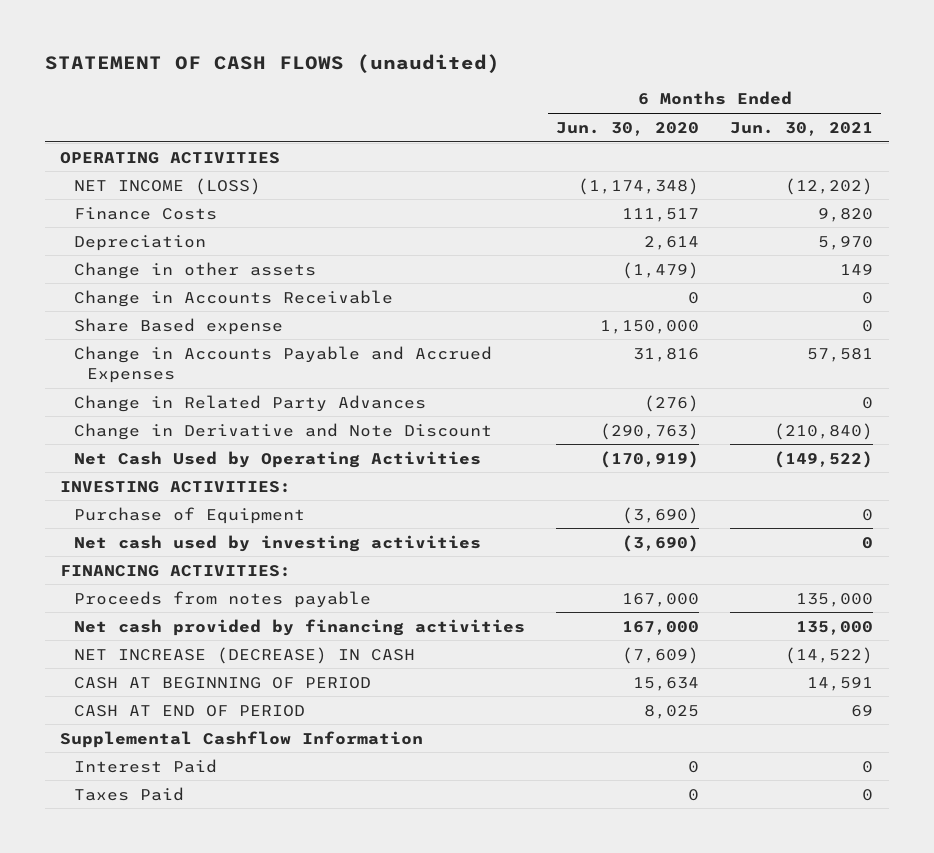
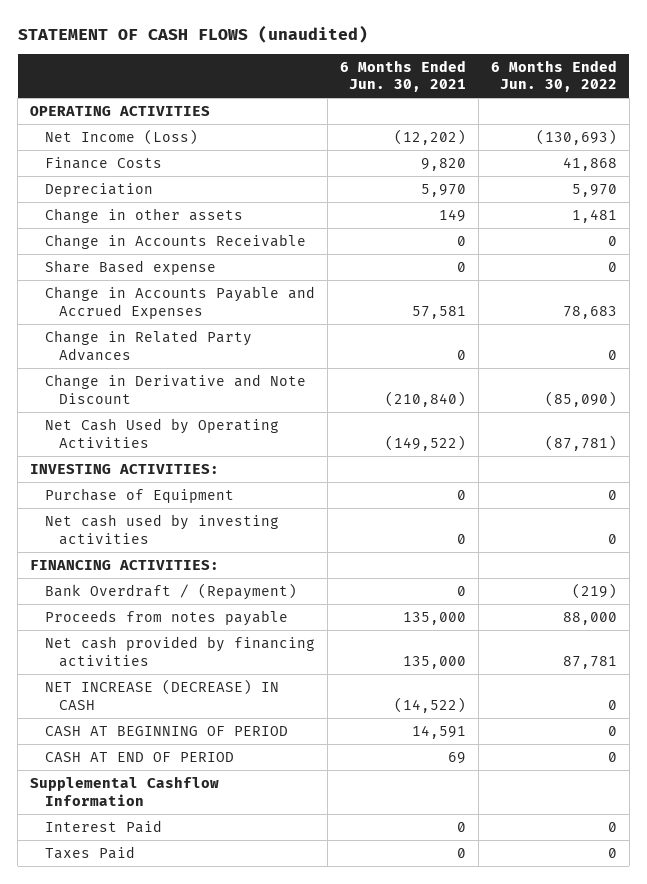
[555,121,699,136] Jun. 30, 2020 -> none
none -> [490,59,617,93] 6 Months Ended Jun. 30, 2022
[73,177,261,195] NET INCOME (LOSS) -> [44,128,198,145] Net Income (Loss)
none -> [44,582,297,600] Bank Overdraft / (Repayment)

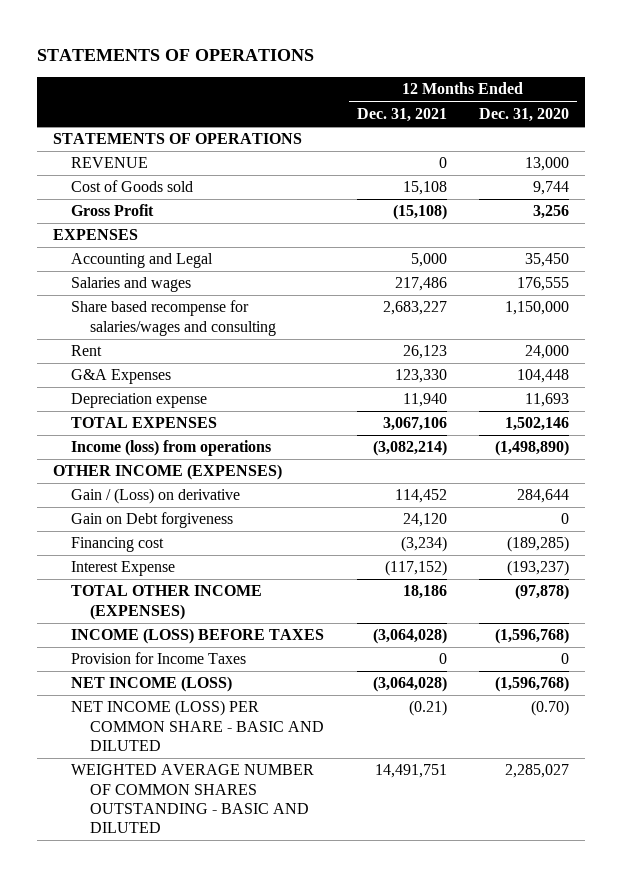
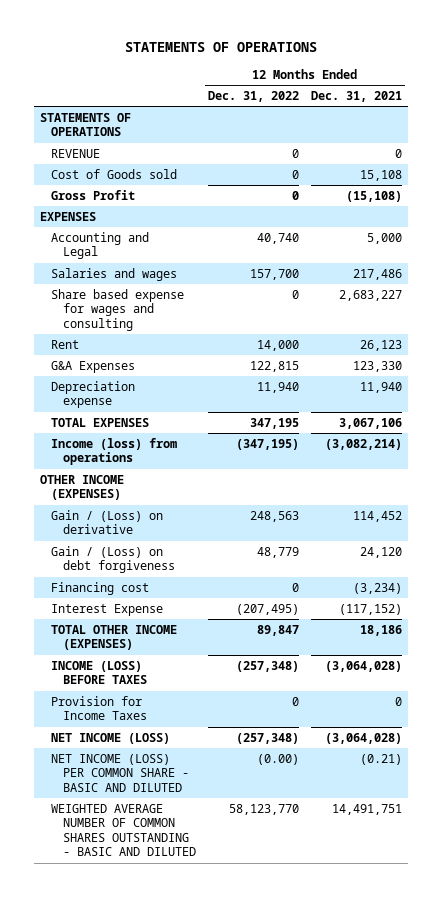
[478,107,569,122] Dec. 31, 2020 -> none
none -> [208,91,300,103] Dec. 31, 2022
[71,300,277,336] Share based recompense for salaries/wages and consulting -> [51,288,185,331] Share based expense for wages and consulting
[71,512,234,529] Gain on Debt forgiveness -> [51,545,176,574] Gain / (Loss) on debt forgiveness

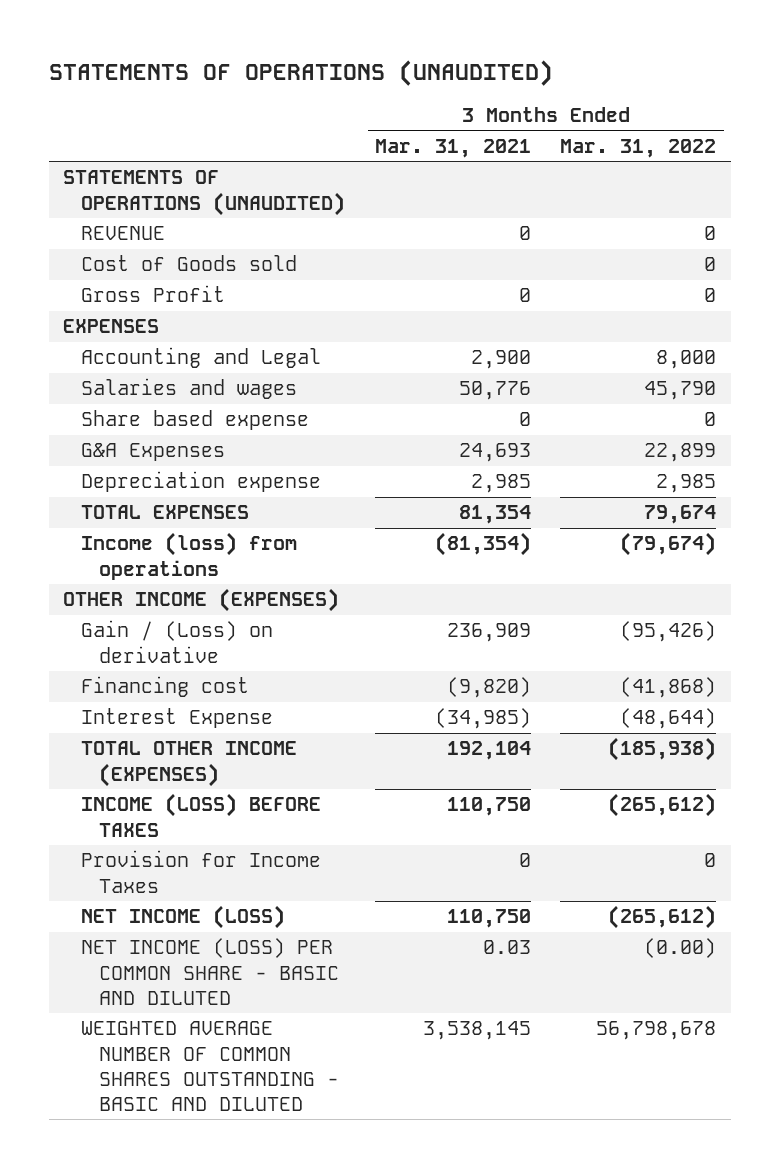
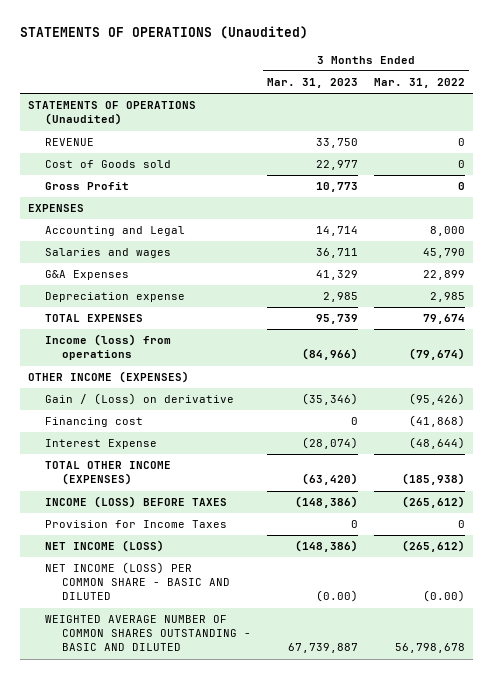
[48,59,553,86] STATEMENTS OF OPERATIONS (UNAUDITED) -> [20,26,309,40] STATEMENTS OF OPERATIONS (Unaudited)
[374,138,531,158] Mar. 31, 2021 -> none
none -> [267,78,359,89] Mar. 31, 2023
[63,170,346,216] STATEMENTS OF OPERATIONS (UNAUDITED) -> [28,101,197,126] STATEMENTS OF OPERATIONS (Unaudited)
[81,410,310,431] Share based expense -> none

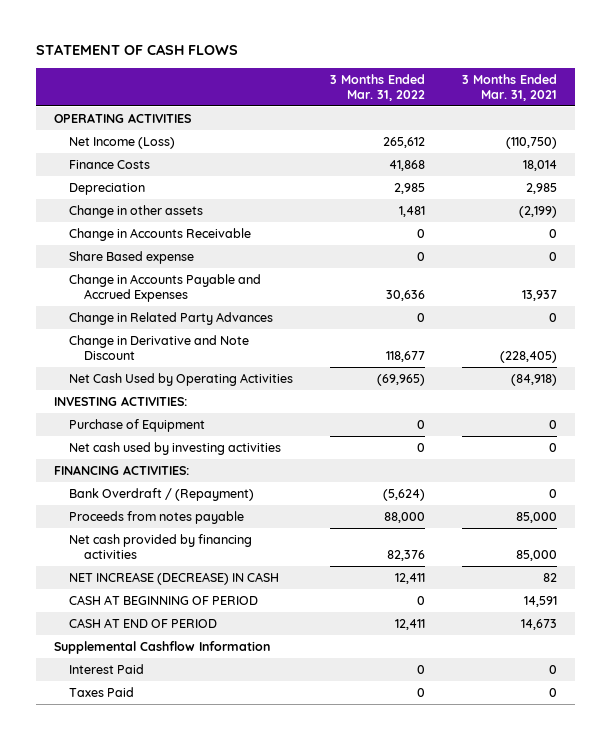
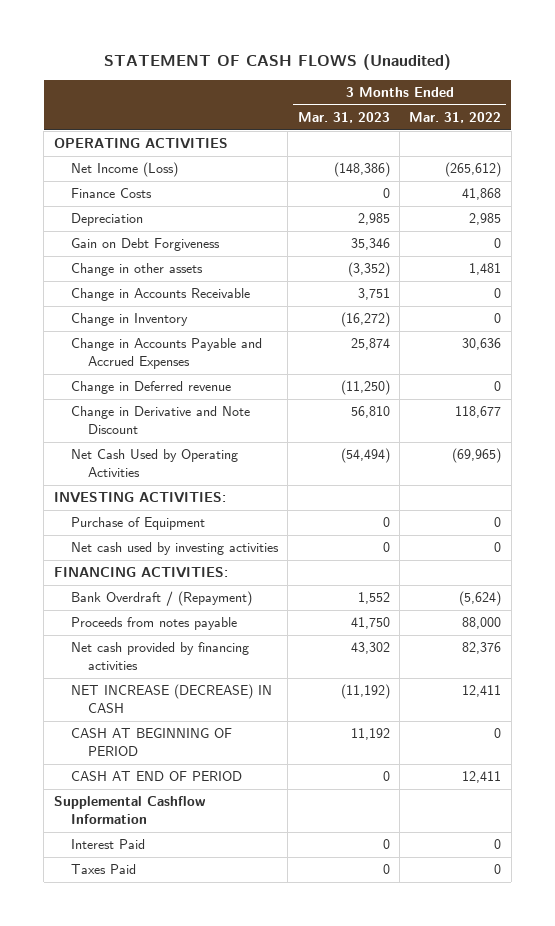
[35,44,238,56] STATEMENT OF CASH FLOWS -> [103,53,451,70] STATEMENT OF CASH FLOWS (Unaudited)
[461,73,557,101] 3 Months Ended Mar. 31, 2021 -> none
none -> [297,112,390,124] Mar. 31, 2023
[383,137,426,149] 265,612 -> [445,162,502,178] (265,612)
none -> [70,238,220,252] Gain on Debt Forgiveness
[69,251,195,265] Share Based expense -> none
none -> [70,313,188,327] Change in Inventory
[69,312,274,326] Change in Related Party Advances -> none
none -> [70,381,231,395] Change in Deferred revenue

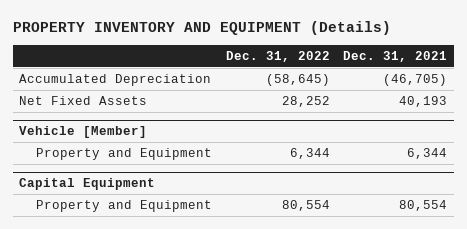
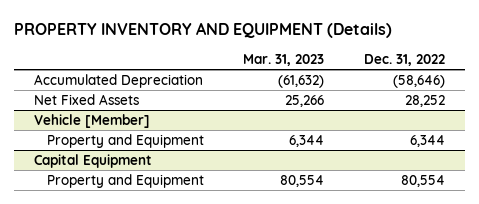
[343,51,448,63] Dec. 31, 2021 -> none
none -> [243,53,325,66] Mar. 31, 2023
[265,74,330,87] (58,645) -> [392,74,445,88] (58,646)

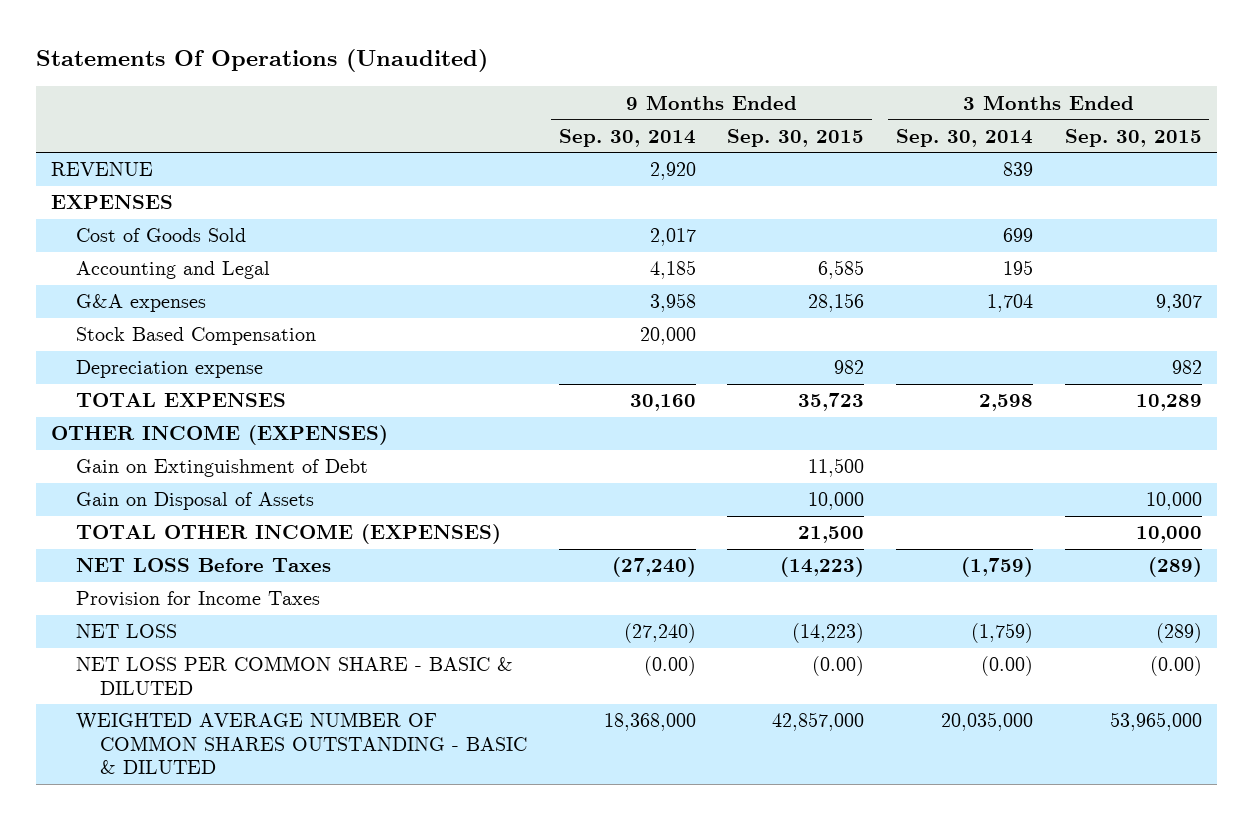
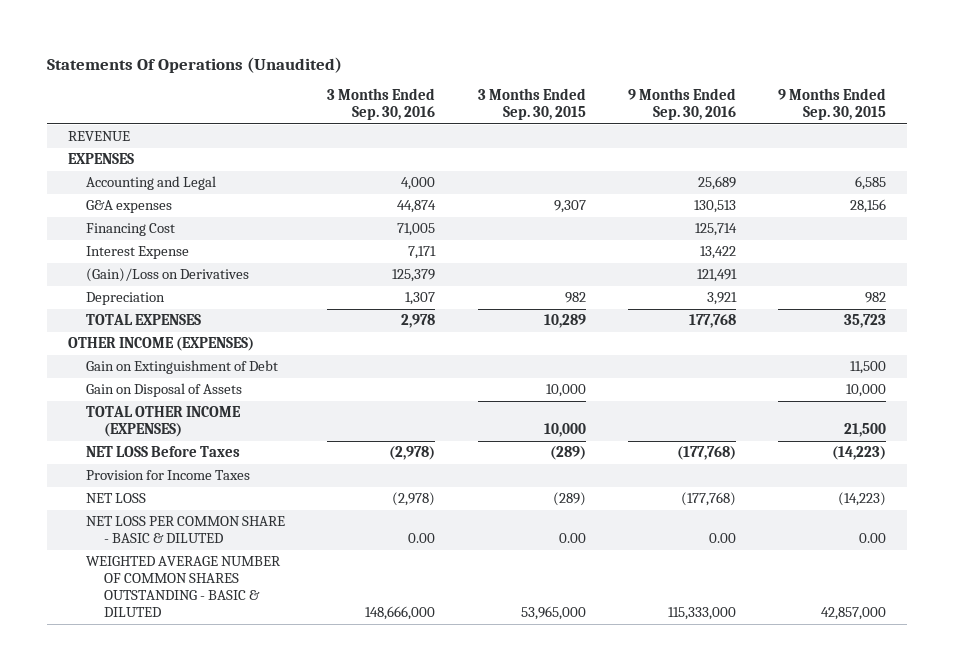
[558,128,696,147] Sep. 30, 2014 -> none
[895,128,1033,147] Sep. 30, 2014 -> none
none -> [327,88,436,121] 3 Months Ended Sep. 30, 2016
none -> [627,88,736,121] 9 Months Ended Sep. 30, 2016
[75,228,246,243] Cost of Goods Sold -> none
[75,327,316,346] Stock Based Compensation -> none
none -> [86,223,176,237] Financing Cost
none -> [86,246,190,260] Interest Expense
none -> [86,268,250,283] (Gain)/Loss on Derivatives
[75,360,263,379] Depreciation expense -> [86,292,166,306] Depreciation
[812,656,865,677] (0.00) -> [859,533,887,544] 0.00
[1149,656,1202,677] (0.00) -> [558,533,586,544] 0.00

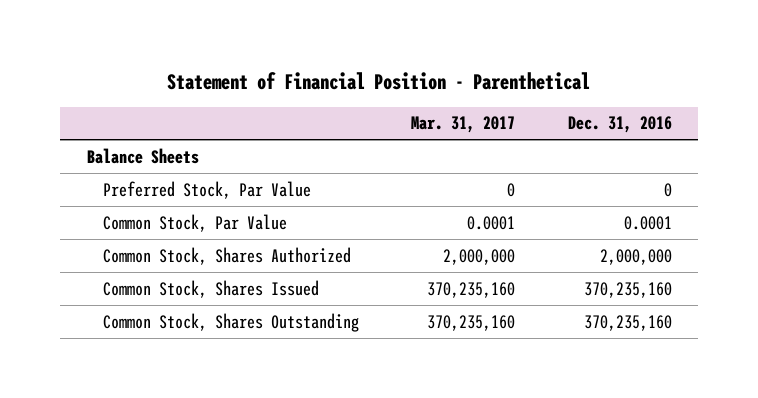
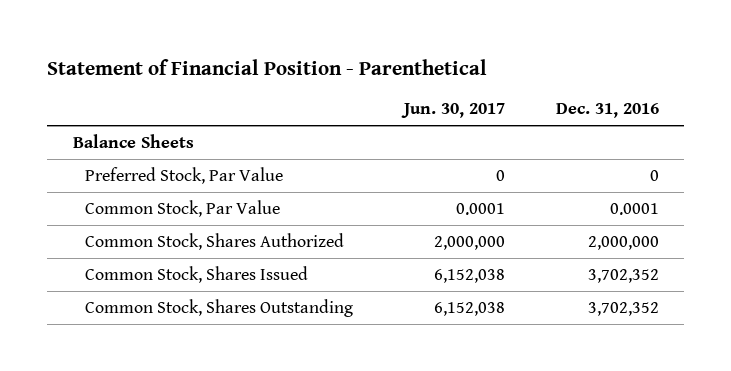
[411,116,516,134] Mar. 31, 2017 -> none
none -> [400,103,505,119] Jun. 30, 2017
[583,281,672,298] 370,235,160 -> [587,268,659,283] 3,702,352
[583,314,672,331] 370,235,160 -> [587,301,659,316] 3,702,352

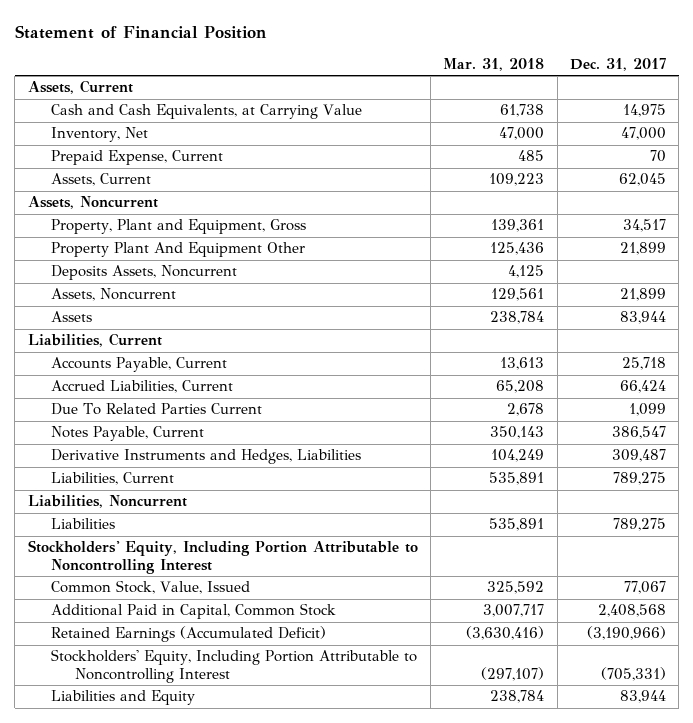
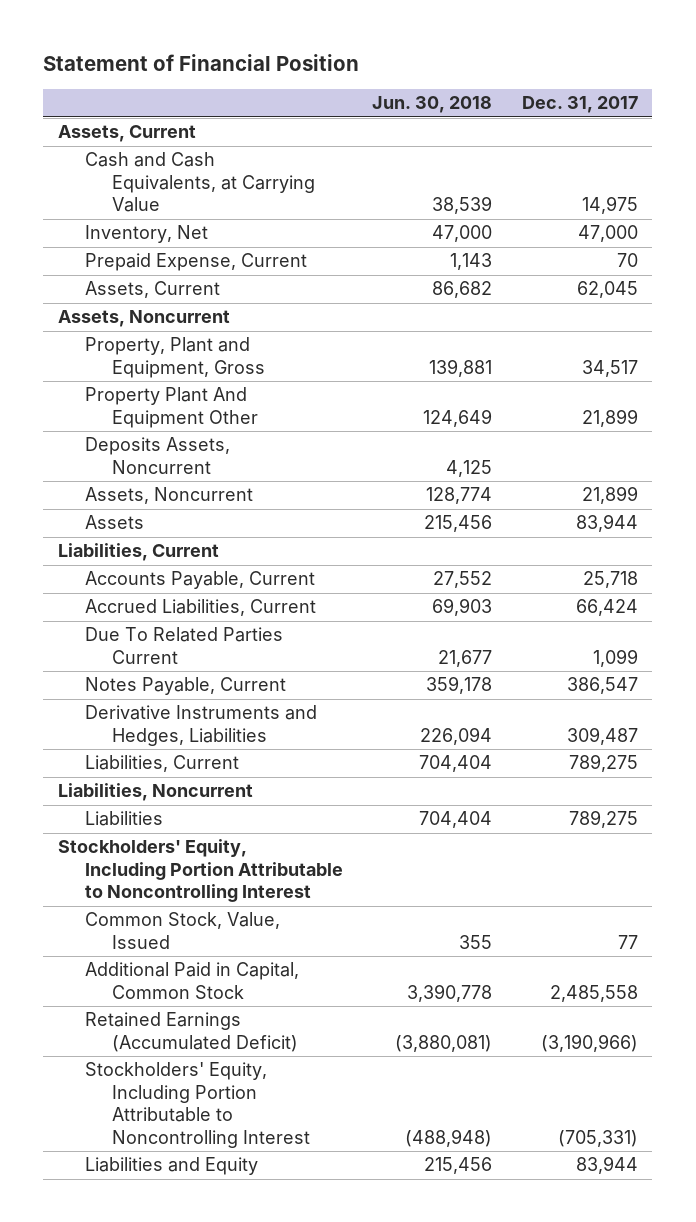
[443,58,545,72] Mar. 31, 2018 -> none
none -> [372,96,493,114] Jun. 30, 2018
[623,581,666,595] 77,067 -> [617,934,638,949] 77
[597,604,666,618] 2,408,568 -> [549,984,638,1002] 2,485,558

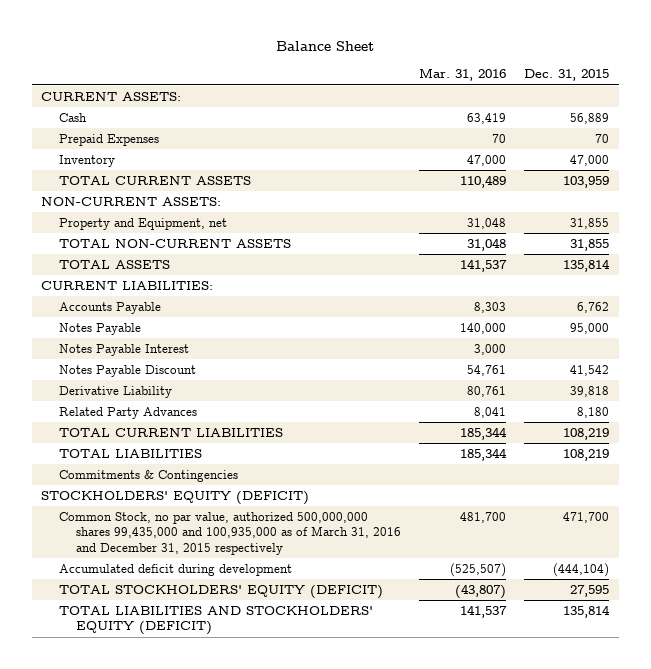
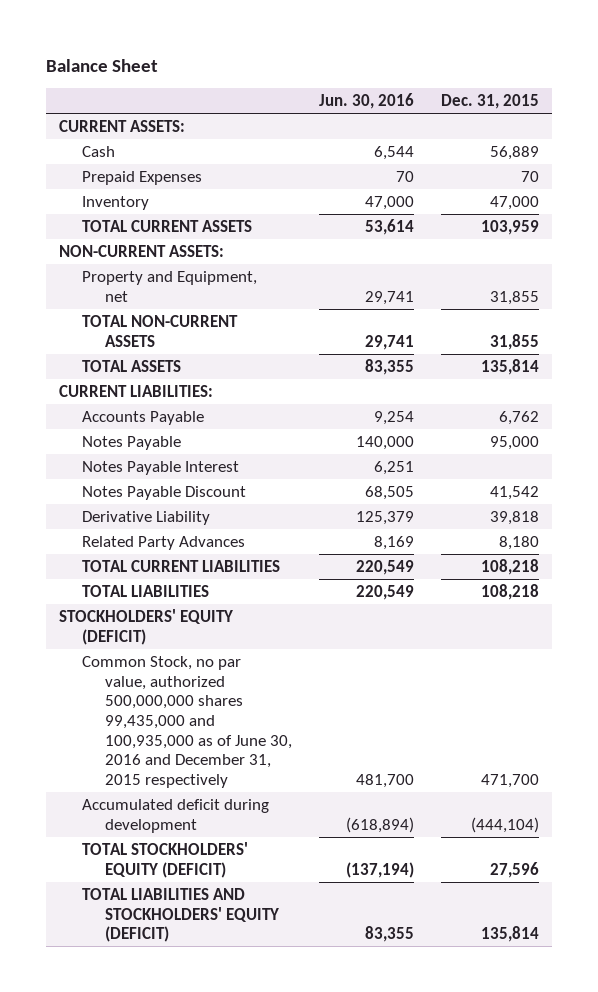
[419,68,507,82] Mar. 31, 2016 -> none
none -> [318,93,414,110] Jun. 30, 2016
[58,469,238,482] Commitments & Contingencies -> none
[563,427,610,440] 108,219 -> [480,558,539,575] 108,218
[563,448,610,461] 108,219 -> [480,583,539,600] 108,218
[58,511,401,555] Common Stock, no par value, authorized 500,000,000 shares 99,435,000 and 100,935,000 as of March 31, 2016 and December 31, 2015 respectively -> [82,655,293,788] Common Stock, no par value, authorized 500,000,000 shares 99,435,000 and 100,935,000 as of June 30, 2016 and December 31, 2015 respectively
[570,584,610,597] 27,595 -> [489,861,539,878] 27,596

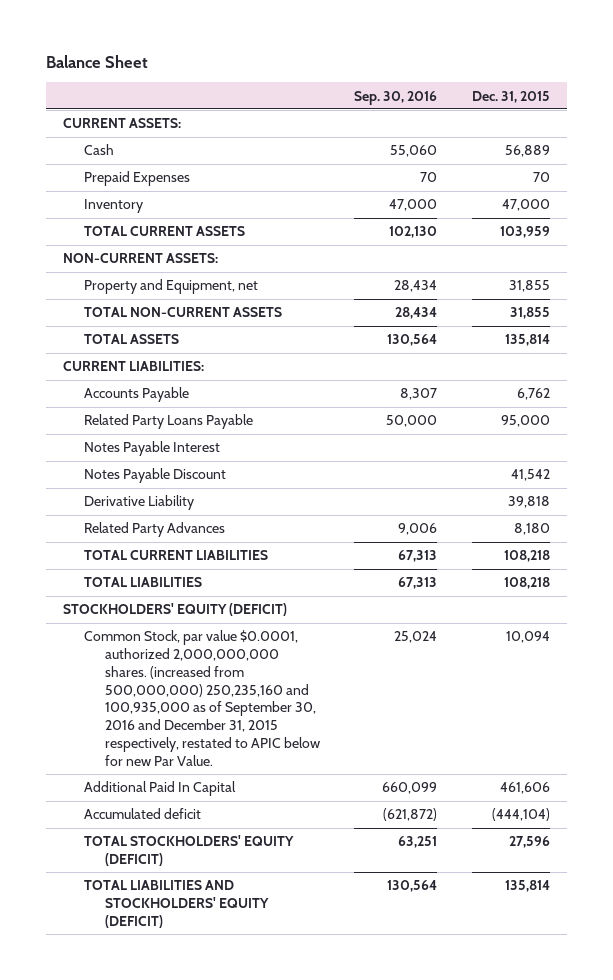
[318,93,414,110] Jun. 30, 2016 -> none
none -> [354,90,438,105] Sep. 30, 2016
[82,435,182,450] Notes Payable -> none
none -> [84,414,254,430] Related Party Loans Payable
[82,655,293,788] Common Stock, no par value, authorized 500,000,000 shares 99,435,000 and 100,935,000 as of June 30, 2016 and December 31, 2015 respectively -> [84,630,320,766] Common Stock, par value $0.0001, authorized 2,000,000,000 shares. (increased from 500,000,000) 250,235,160 and 100,935,000 as of September 30, 2016 and December 31, 2015 respectively, restated to APIC below for new Par Value.
[480,773,539,788] 471,700 -> [505,631,550,644] 10,094
none -> [84,781,237,797] Additional Paid In Capital
[82,798,270,833] Accumulated deficit during development -> [84,808,202,820] Accumulated deficit

